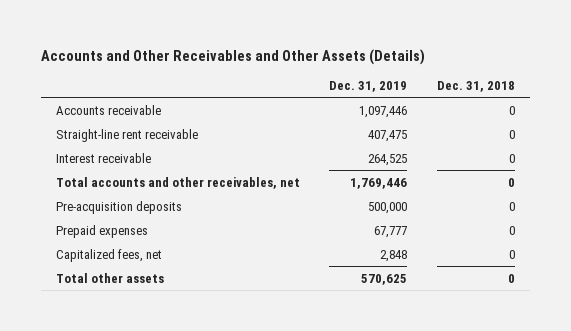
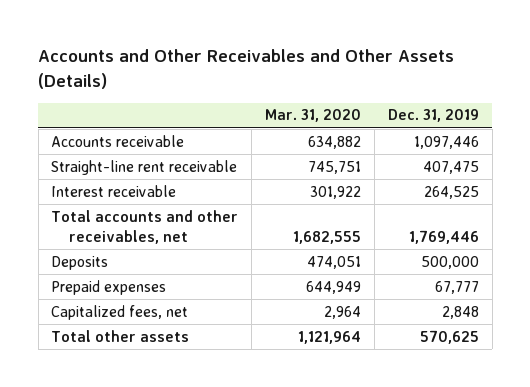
[437,80,516,92] Dec. 31, 2018 -> none
none -> [265,109,362,123] Mar. 31, 2020
[55,200,182,214] Pre-acquisition deposits -> [51,255,109,270] Deposits

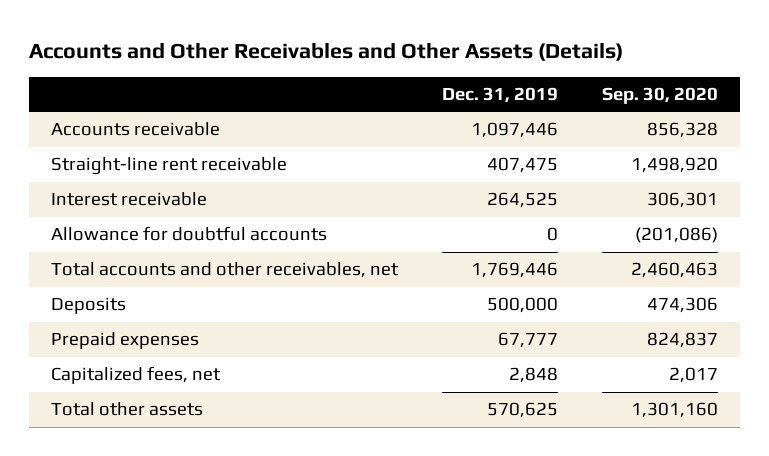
[265,109,362,123] Mar. 31, 2020 -> none
none -> [602,87,719,105] Sep. 30, 2020
none -> [51,226,328,242] Allowance for doubtful accounts

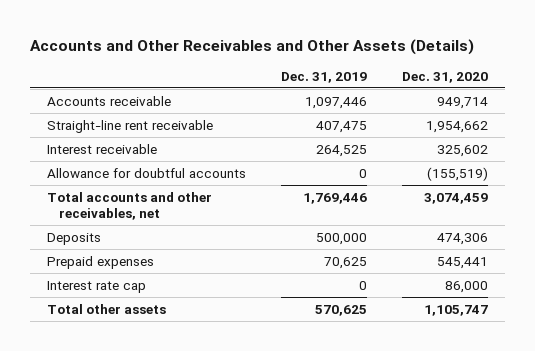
[602,87,719,105] Sep. 30, 2020 -> none
none -> [401,71,488,83] Dec. 31, 2020
[51,366,222,385] Capitalized fees, net -> none
[498,332,559,349] 67,777 -> [323,256,367,269] 70,625
none -> [47,280,147,293] Interest rate cap

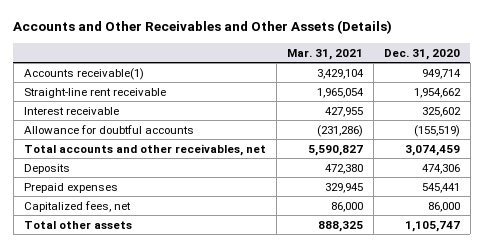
[280,71,367,83] Dec. 31, 2019 -> none
none -> [286,48,363,60] Mar. 31, 2021
[47,95,172,106] Accounts receivable -> [23,67,144,80] Accounts receivable(1)
[47,280,147,293] Interest rate cap -> [23,200,131,212] Capitalized fees, net

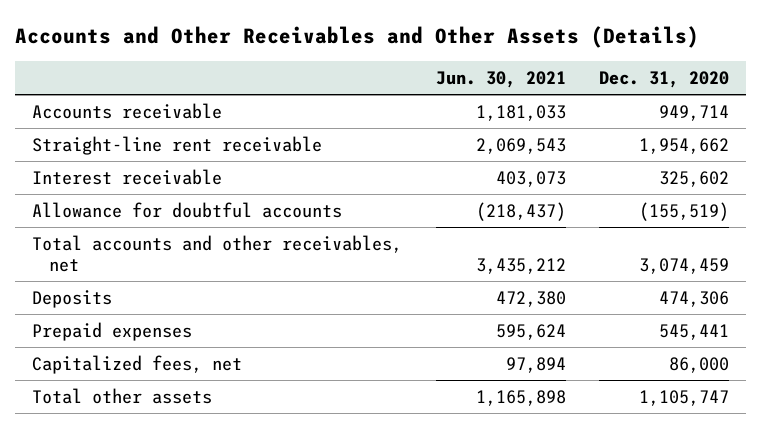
[286,48,363,60] Mar. 31, 2021 -> none
none -> [435,71,566,89] Jun. 30, 2021
[23,67,144,80] Accounts receivable(1) -> [32,102,223,119] Accounts receivable

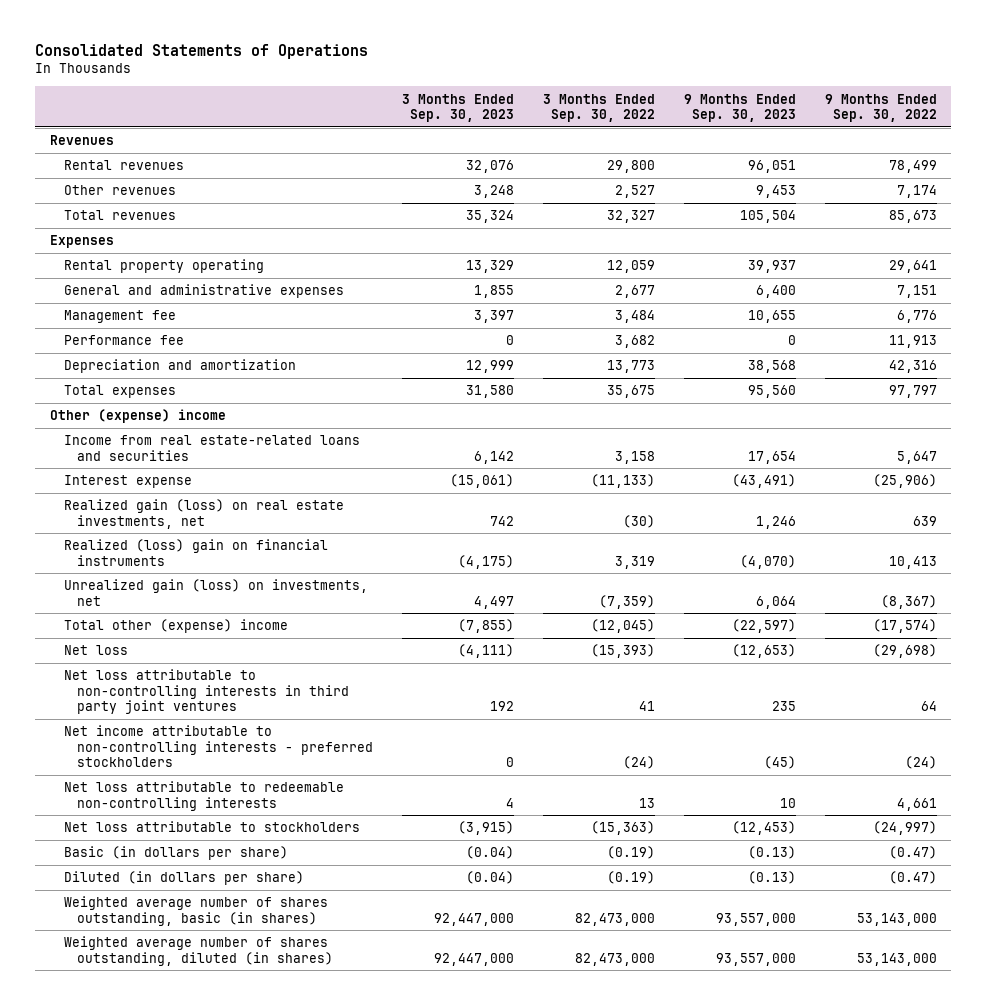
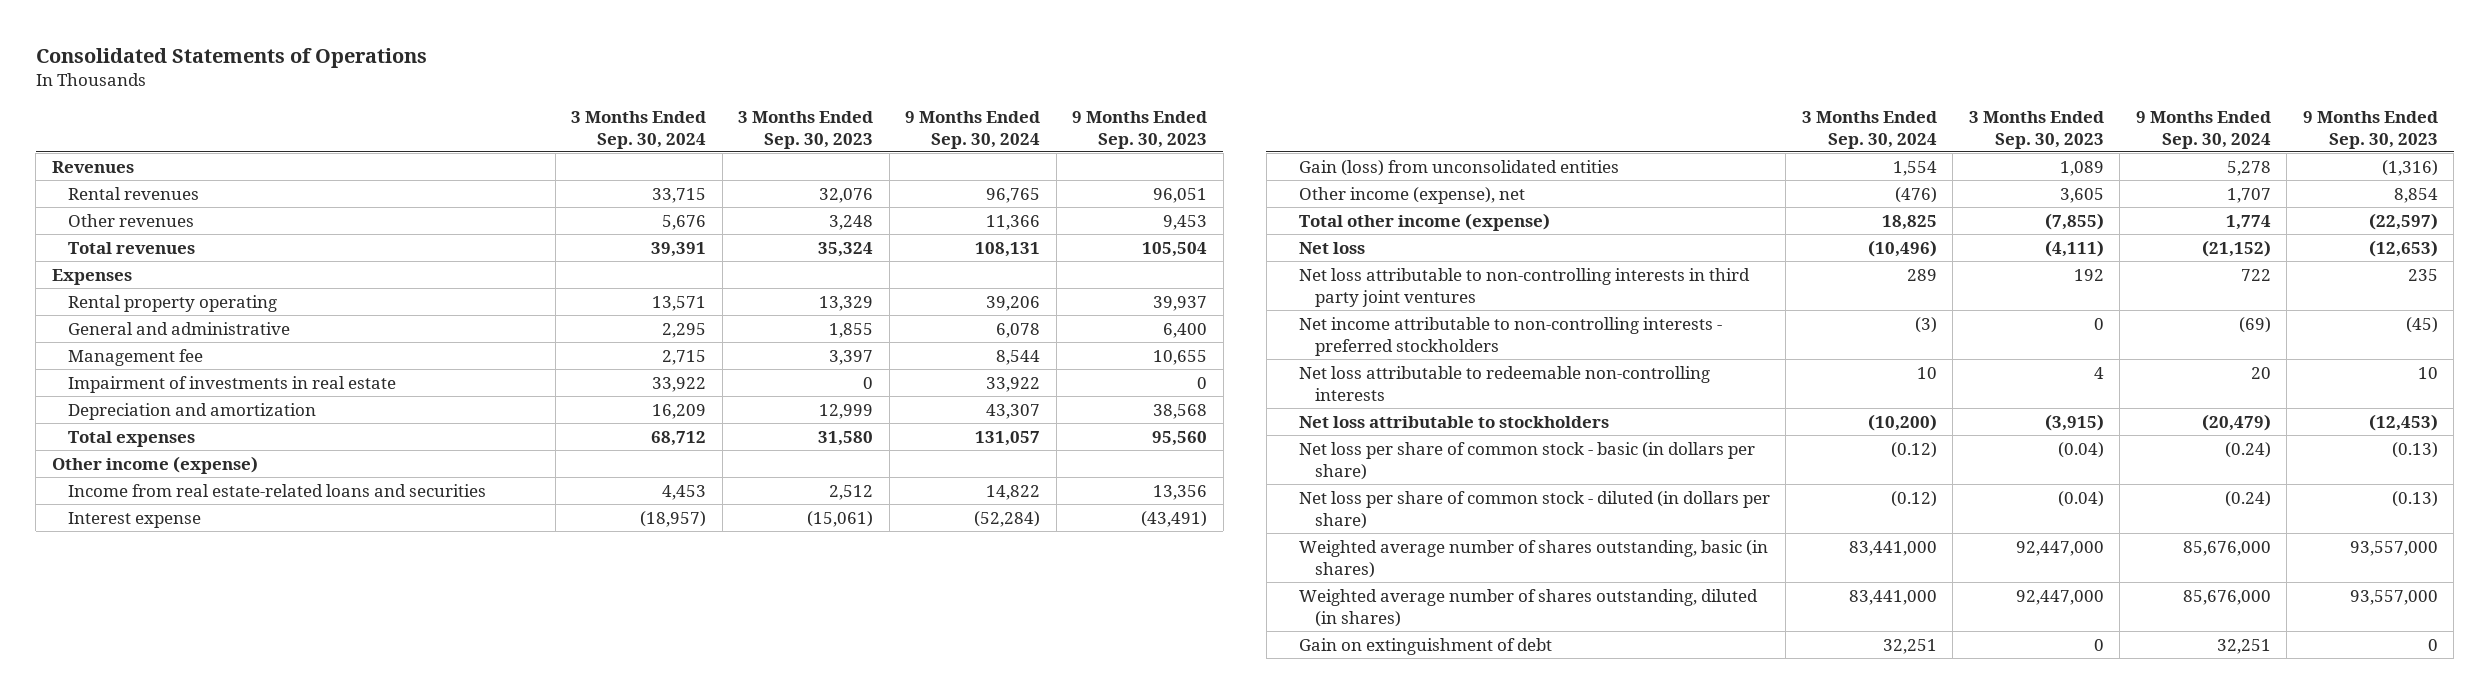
[543,93,656,123] 3 Months Ended Sep. 30, 2022 -> none
[824,93,937,123] 9 Months Ended Sep. 30, 2022 -> none
none -> [571,110,707,149] 3 Months Ended Sep. 30, 2024
none -> [905,110,1041,149] 9 Months Ended Sep. 30, 2024
[63,284,344,299] General and administrative expenses -> [68,321,291,335] General and administrative
[63,335,184,346] Performance fee -> none
none -> [68,375,397,393] Impairment of investments in real estate
[49,409,226,424] Other (expense) income -> [51,455,258,474] Other income (expense)
[474,450,515,464] 6,142 -> [829,484,874,500] 2,512
[747,450,796,464] 17,654 -> [1153,484,1208,500] 13,356
[63,499,344,529] Realized gain (loss) on real estate investments, net -> none
[63,539,328,566] Realized (loss) gain on financial instruments -> none
[63,579,368,606] Unrealized gain (loss) on investments, net -> [1298,159,1619,176] Gain (loss) from unconsolidated entities
[474,595,515,609] 4,497 -> [2059,160,2104,176] 1,089
[755,595,796,609] 6,064 -> [2381,159,2438,176] (1,316)
none -> [1298,186,1525,204] Other income (expense), net
[63,619,288,634] Total other (expense) income -> [1298,212,1550,231] Total other income (expense)
[63,846,288,861] Basic (in dollars per share) -> [1298,441,1755,480] Net loss per share of common stock - basic (in dollars per share)
[63,871,304,886] Diluted (in dollars per share) -> [1298,490,1770,529] Net loss per share of common stock - diluted (in dollars per share)
none -> [1298,637,1552,655] Gain on extinguishment of debt

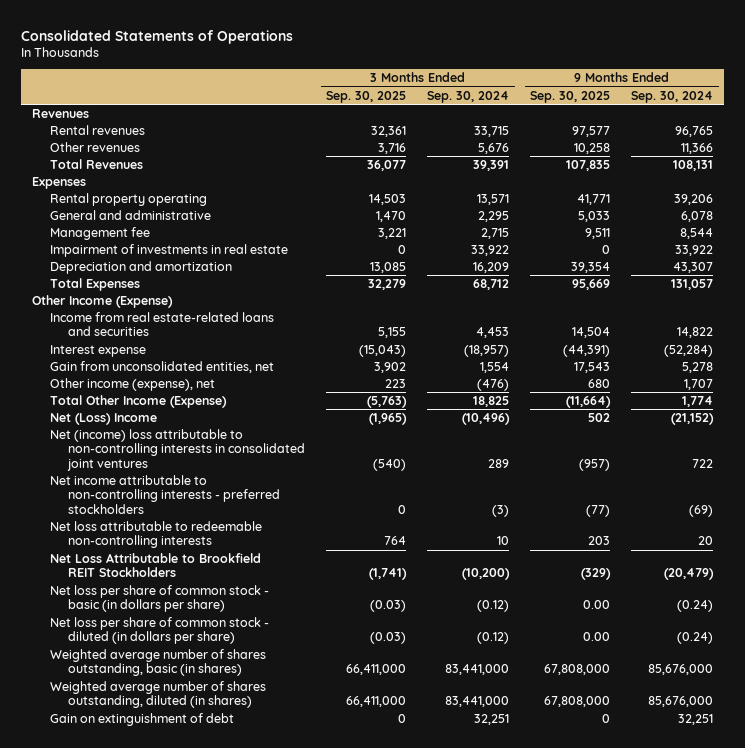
[738,110,874,149] 3 Months Ended Sep. 30, 2023 -> none
[1072,110,1208,149] 9 Months Ended Sep. 30, 2023 -> none
none -> [326,90,407,103] Sep. 30, 2025
none -> [530,90,611,103] Sep. 30, 2025
[68,241,196,254] Total revenues -> [50,159,144,170] Total Revenues
[68,430,196,447] Total expenses -> [50,278,141,292] Total Expenses
[51,455,258,474] Other income (expense) -> [31,295,173,309] Other Income (Expense)
[1298,159,1619,176] Gain (loss) from unconsolidated entities -> [50,361,275,374] Gain from unconsolidated entities, net
[1298,212,1550,231] Total other income (expense) -> [50,395,228,409] Total Other Income (Expense)
[1298,241,1365,254] Net loss -> [50,413,158,426] Net (Loss) Income
[1298,267,1750,307] Net loss attributable to non-controlling interests in third party joint ventures -> [50,429,306,471] Net (income) loss attributable to non-controlling interests in consolidated joint ventures
[1298,415,1609,428] Net loss attributable to stockholders -> [50,553,262,578] Net Loss Attributable to Brookfield REIT Stockholders

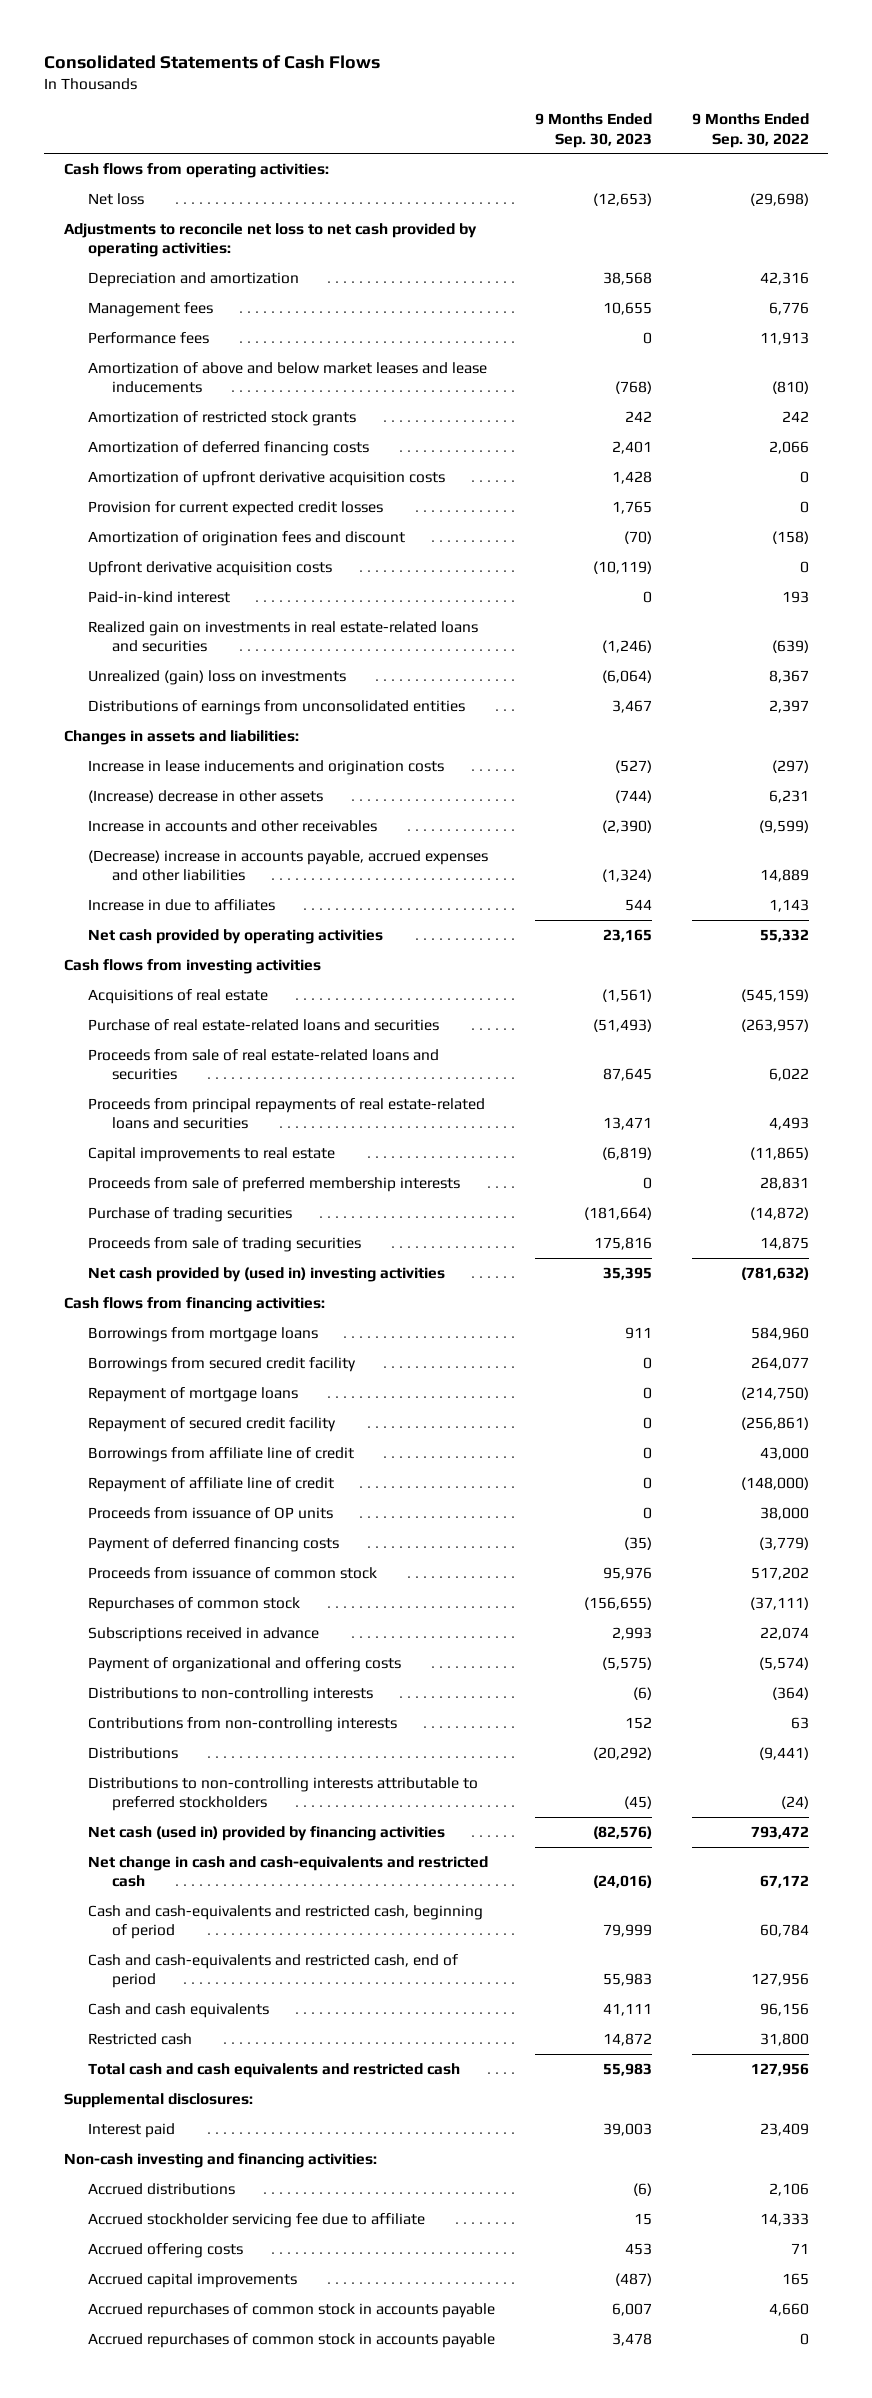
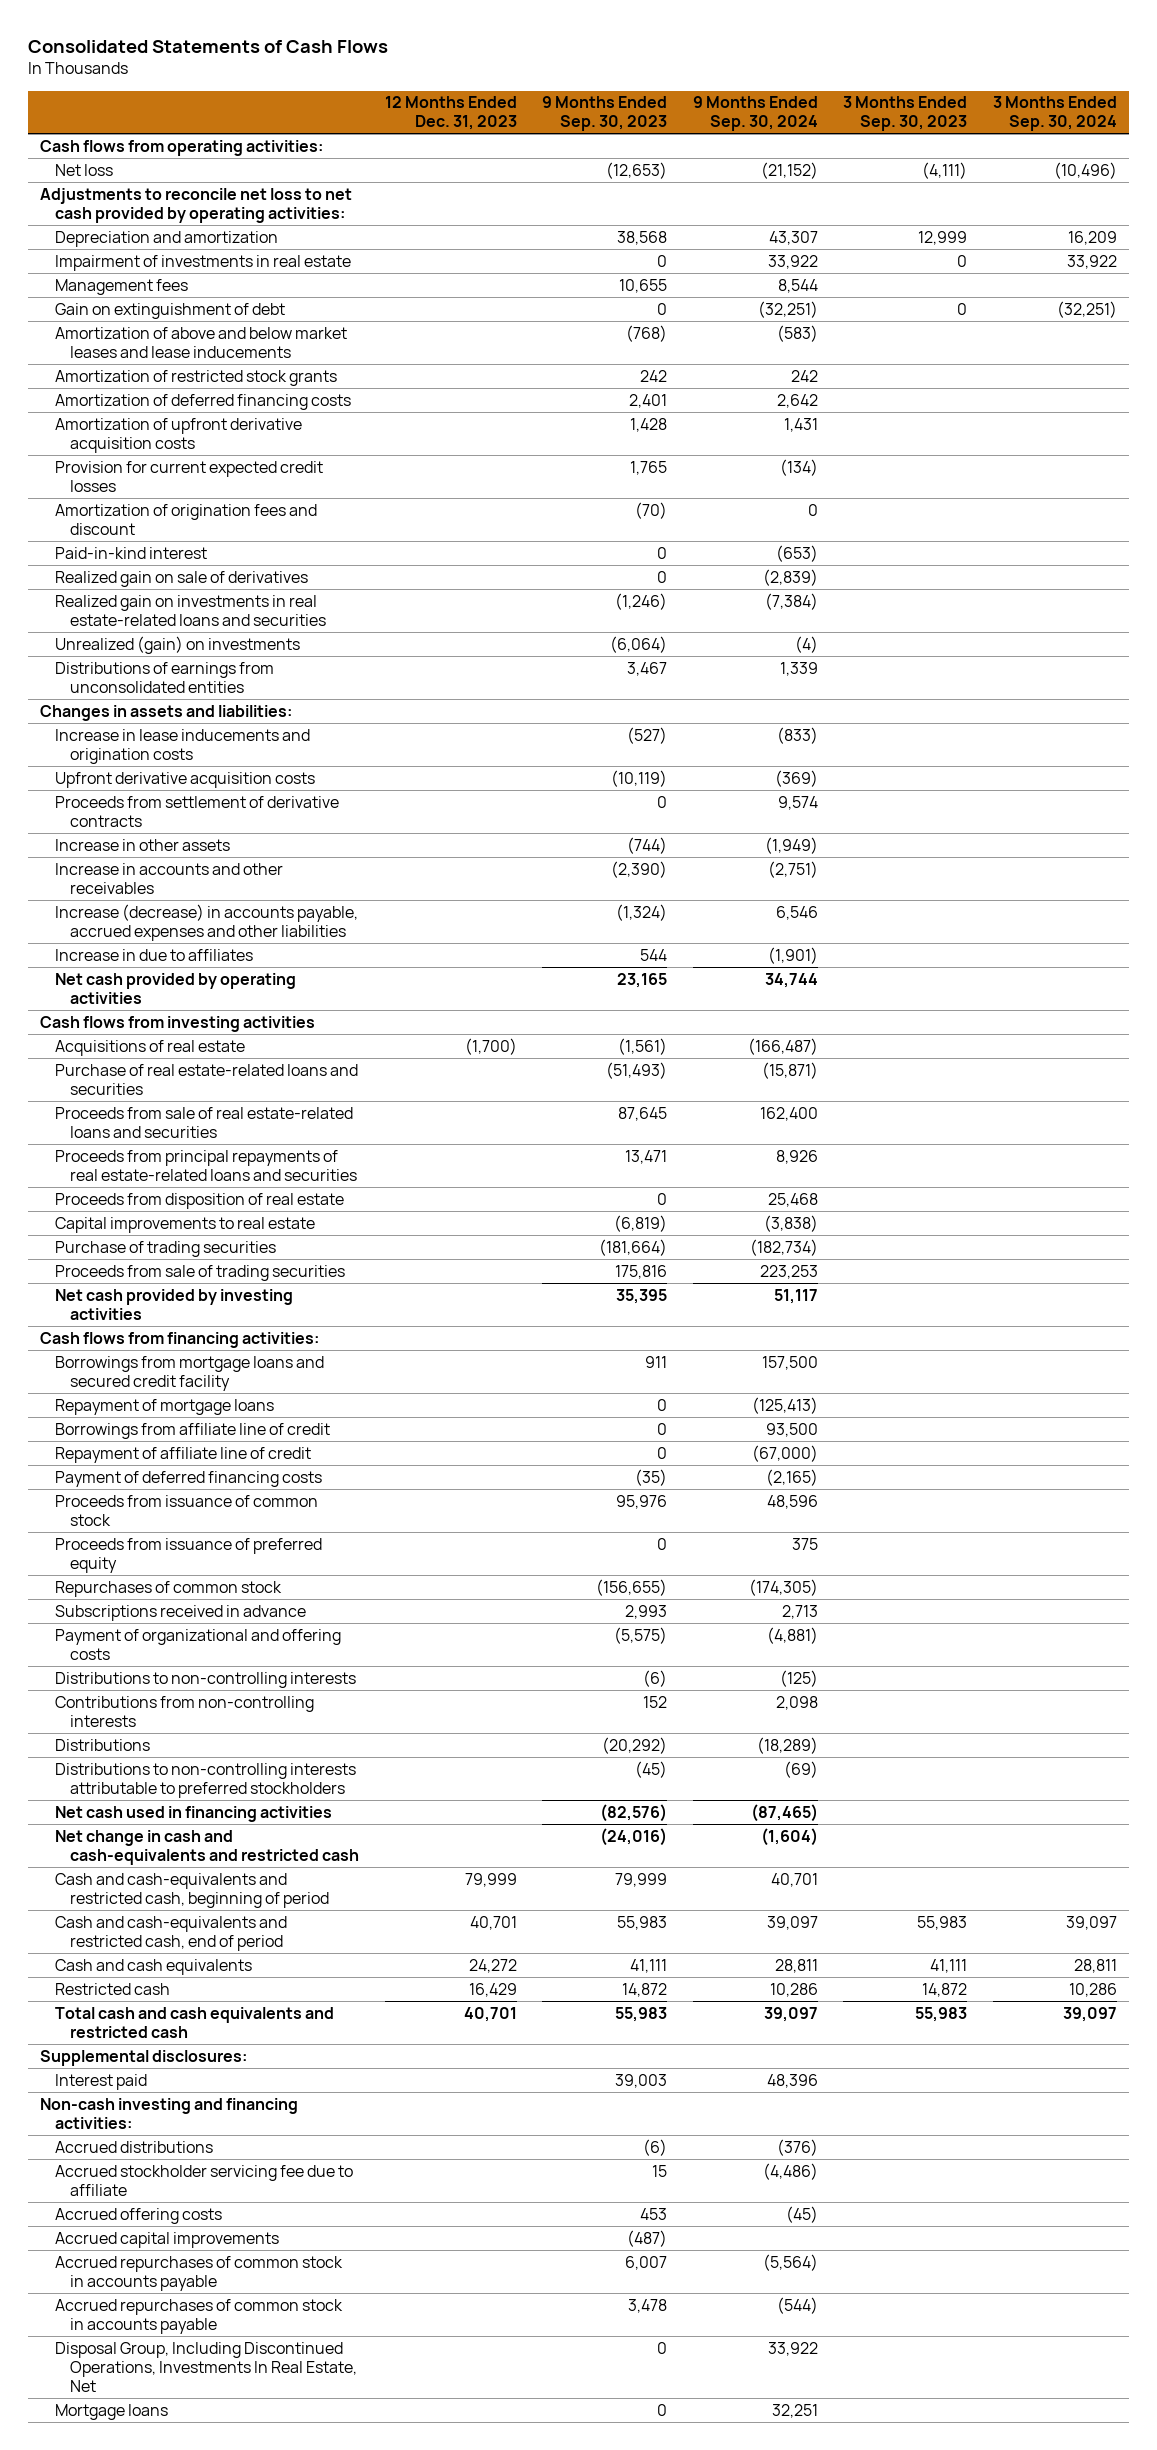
[691,113,809,148] 9 Months Ended Sep. 30, 2022 -> none
none -> [384,96,517,131] 12 Months Ended Dec. 31, 2023
none -> [692,96,818,132] 9 Months Ended Sep. 30, 2024
none -> [843,96,968,132] 3 Months Ended Sep. 30, 2023
none -> [992,96,1117,132] 3 Months Ended Sep. 30, 2024
none -> [55,254,352,271] Impairment of investments in real estate
[87,331,209,344] Performance fees -> none
none -> [55,302,286,319] Gain on extinguishment of debt
none -> [55,570,309,587] Realized gain on sale of derivatives
[87,669,346,685] Unrealized (gain) loss on investments -> [55,635,301,654] Unrealized (gain) on investments
[87,560,332,576] Upfront derivative acquisition costs -> [55,771,316,788] Upfront derivative acquisition costs
none -> [55,795,340,827] Proceeds from settlement of derivative contracts
[87,789,323,803] (Increase) decrease in other assets -> [55,838,231,851] Increase in other assets
[87,849,488,882] (Decrease) increase in accounts payable, accrued expenses and other liabilities -> [55,903,359,941] Increase (decrease) in accounts payable, accrued expenses and other liabilities
none -> [55,1192,345,1209] Proceeds from disposition of real estate
[87,1176,460,1192] Proceeds from sale of preferred membership interests -> none
[87,1266,445,1282] Net cash provided by (used in) investing activities -> [55,1288,294,1320] Net cash provided by investing activities
[87,1356,356,1372] Borrowings from secured credit facility -> none
[87,1326,318,1342] Borrowings from mortgage loans -> [55,1355,325,1391] Borrowings from mortgage loans and secured credit facility
[87,1416,336,1432] Repayment of secured credit facility -> none
[87,1506,333,1519] Proceeds from issuance of OP units -> none
none -> [55,1537,323,1573] Proceeds from issuance of preferred equity
[87,1825,445,1841] Net cash (used in) provided by financing activities -> [55,1805,333,1822] Net cash used in financing activities
none -> [55,2341,358,2392] Disposal Group, Including Discontinued Operations, Investments In Real Estate, Net
none -> [55,2403,169,2420] Mortgage loans

